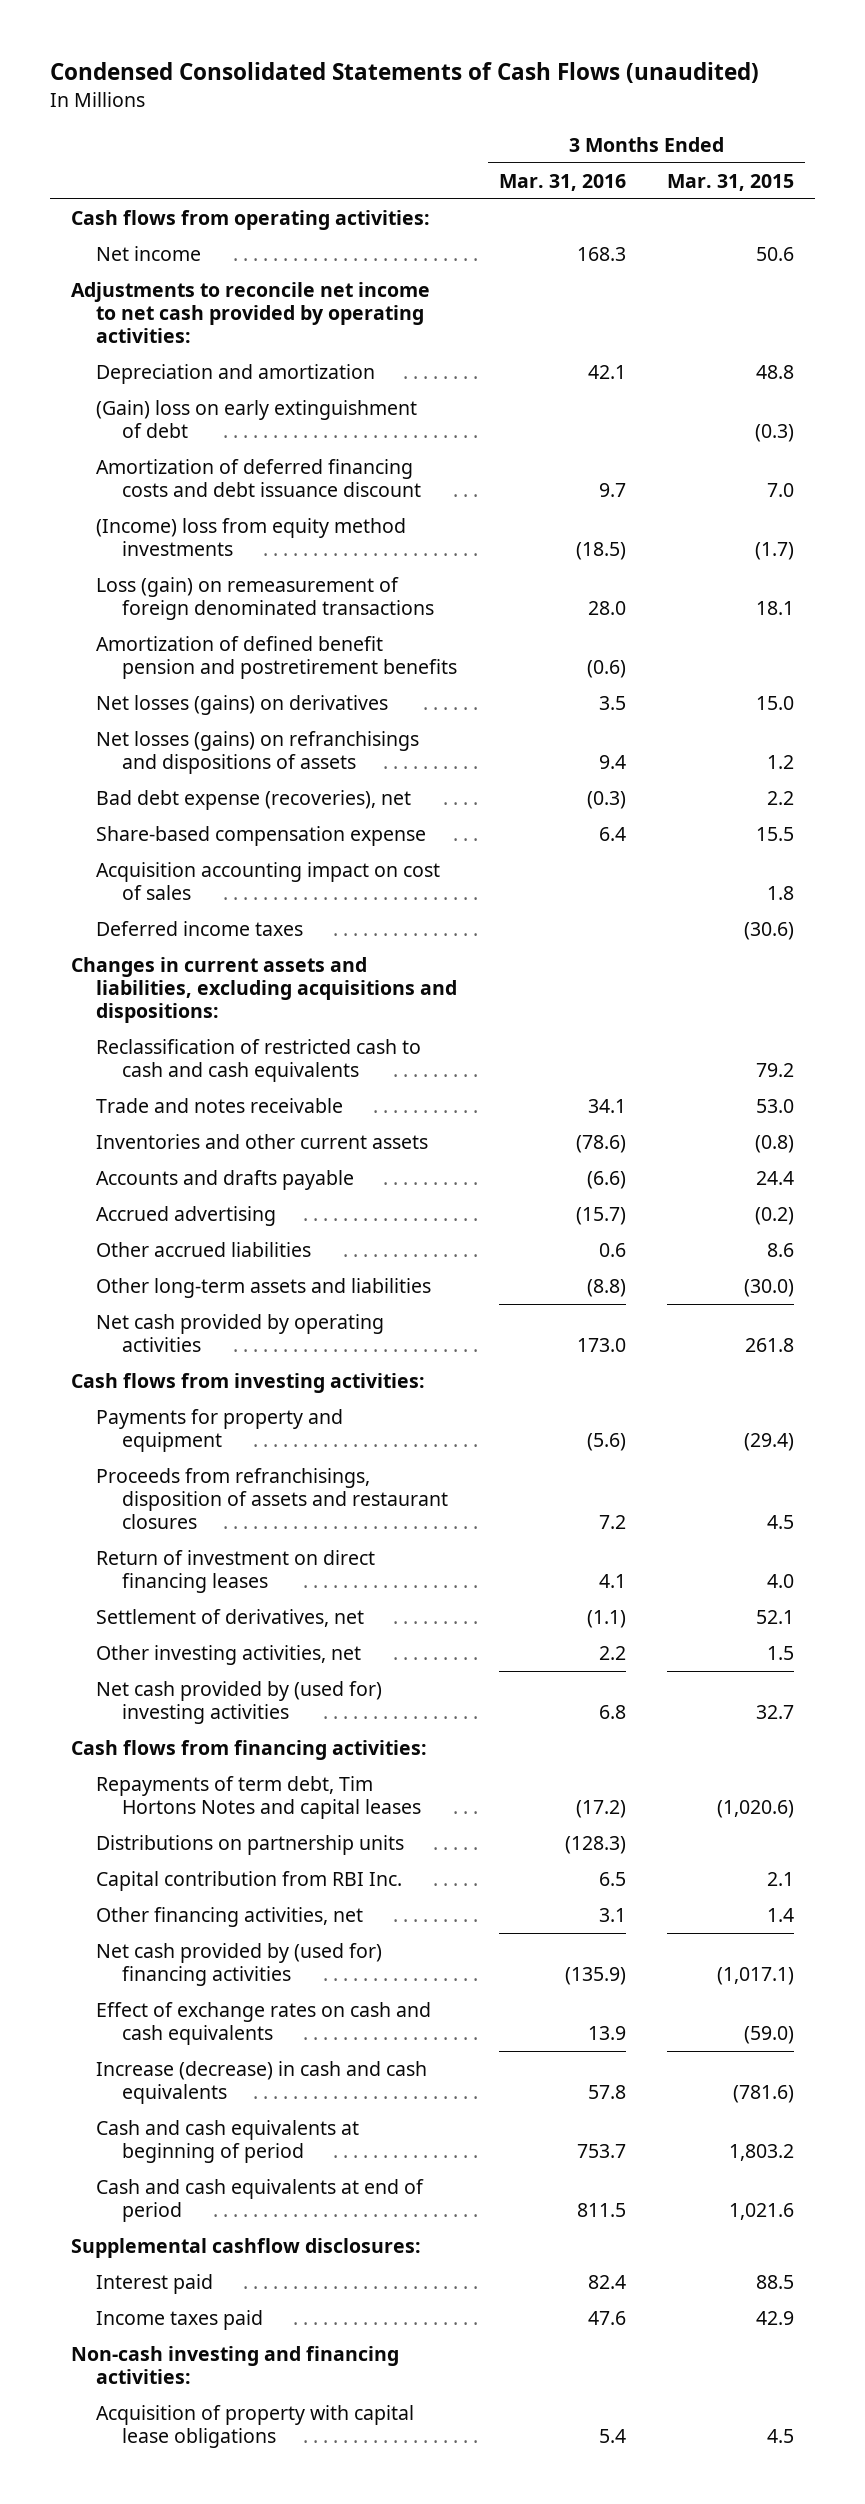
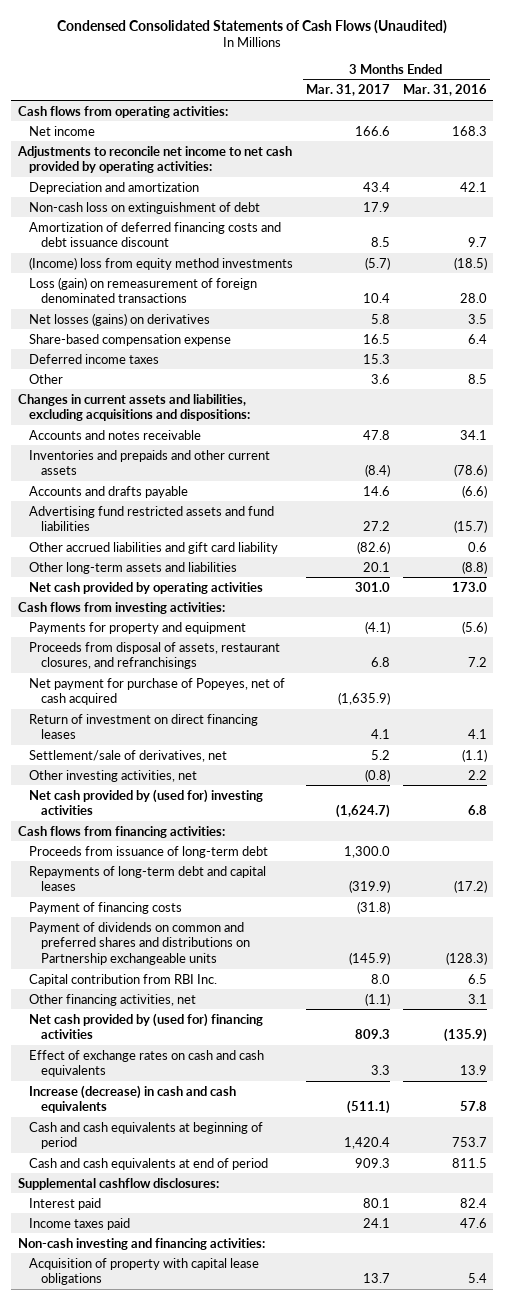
[49,62,759,84] Condensed Consolidated Statements of Cash Flows (unaudited) -> [57,19,448,34] Condensed Consolidated Statements of Cash Flows (Unaudited)
[667,173,795,191] Mar. 31, 2015 -> none
none -> [305,84,390,97] Mar. 31, 2017
[96,400,418,439] (Gain) loss on early extinguishment of debt -> [29,201,261,214] Non-cash loss on extinguishment of debt
[96,636,457,680] Amortization of defined benefit pension and postretirement benefits -> none
[96,731,420,775] Net losses (gains) on refranchisings and dispositions of assets -> none
[96,790,412,811] Bad debt expense (recoveries), net -> none
[96,862,441,901] Acquisition accounting impact on cost of sales -> none
none -> [29,373,64,384] Other
[96,1039,422,1083] Reclassification of restricted cash to cash and cash equivalents -> none
[96,1098,344,1114] Trade and notes receivable -> [29,429,202,440] Accounts and notes receivable
[96,1134,429,1150] Inventories and other current assets -> [29,449,271,476] Inventories and prepaids and other current assets
[96,1242,312,1258] Other accrued liabilities -> none
[96,1206,277,1227] Accrued advertising -> [29,505,275,532] Advertising fund restricted assets and fund liabilities
none -> [29,541,279,554] Other accrued liabilities and gift card liability
[96,1468,448,1529] Proceeds from refranchisings, disposition of assets and restaurant closures -> [29,641,281,670] Proceeds from disposal of assets, restaurant closures, and refranchisings
none -> [29,677,286,706] Net payment for purchase of Popeyes, net of cash acquired
[96,1609,365,1628] Settlement of derivatives, net -> [29,749,228,762] Settlement/sale of derivatives, net
none -> [29,845,269,858] Proceeds from issuance of long-term debt
[96,1776,421,1820] Repayments of term debt, Tim Hortons Notes and capital leases -> [29,865,267,892] Repayments of long-term debt and capital leases
none -> [29,901,183,914] Payment of financing costs
[96,1835,405,1856] Distributions on partnership units -> [29,921,250,965] Payment of dividends on common and preferred shares and distributions on Partnership exchangeable units

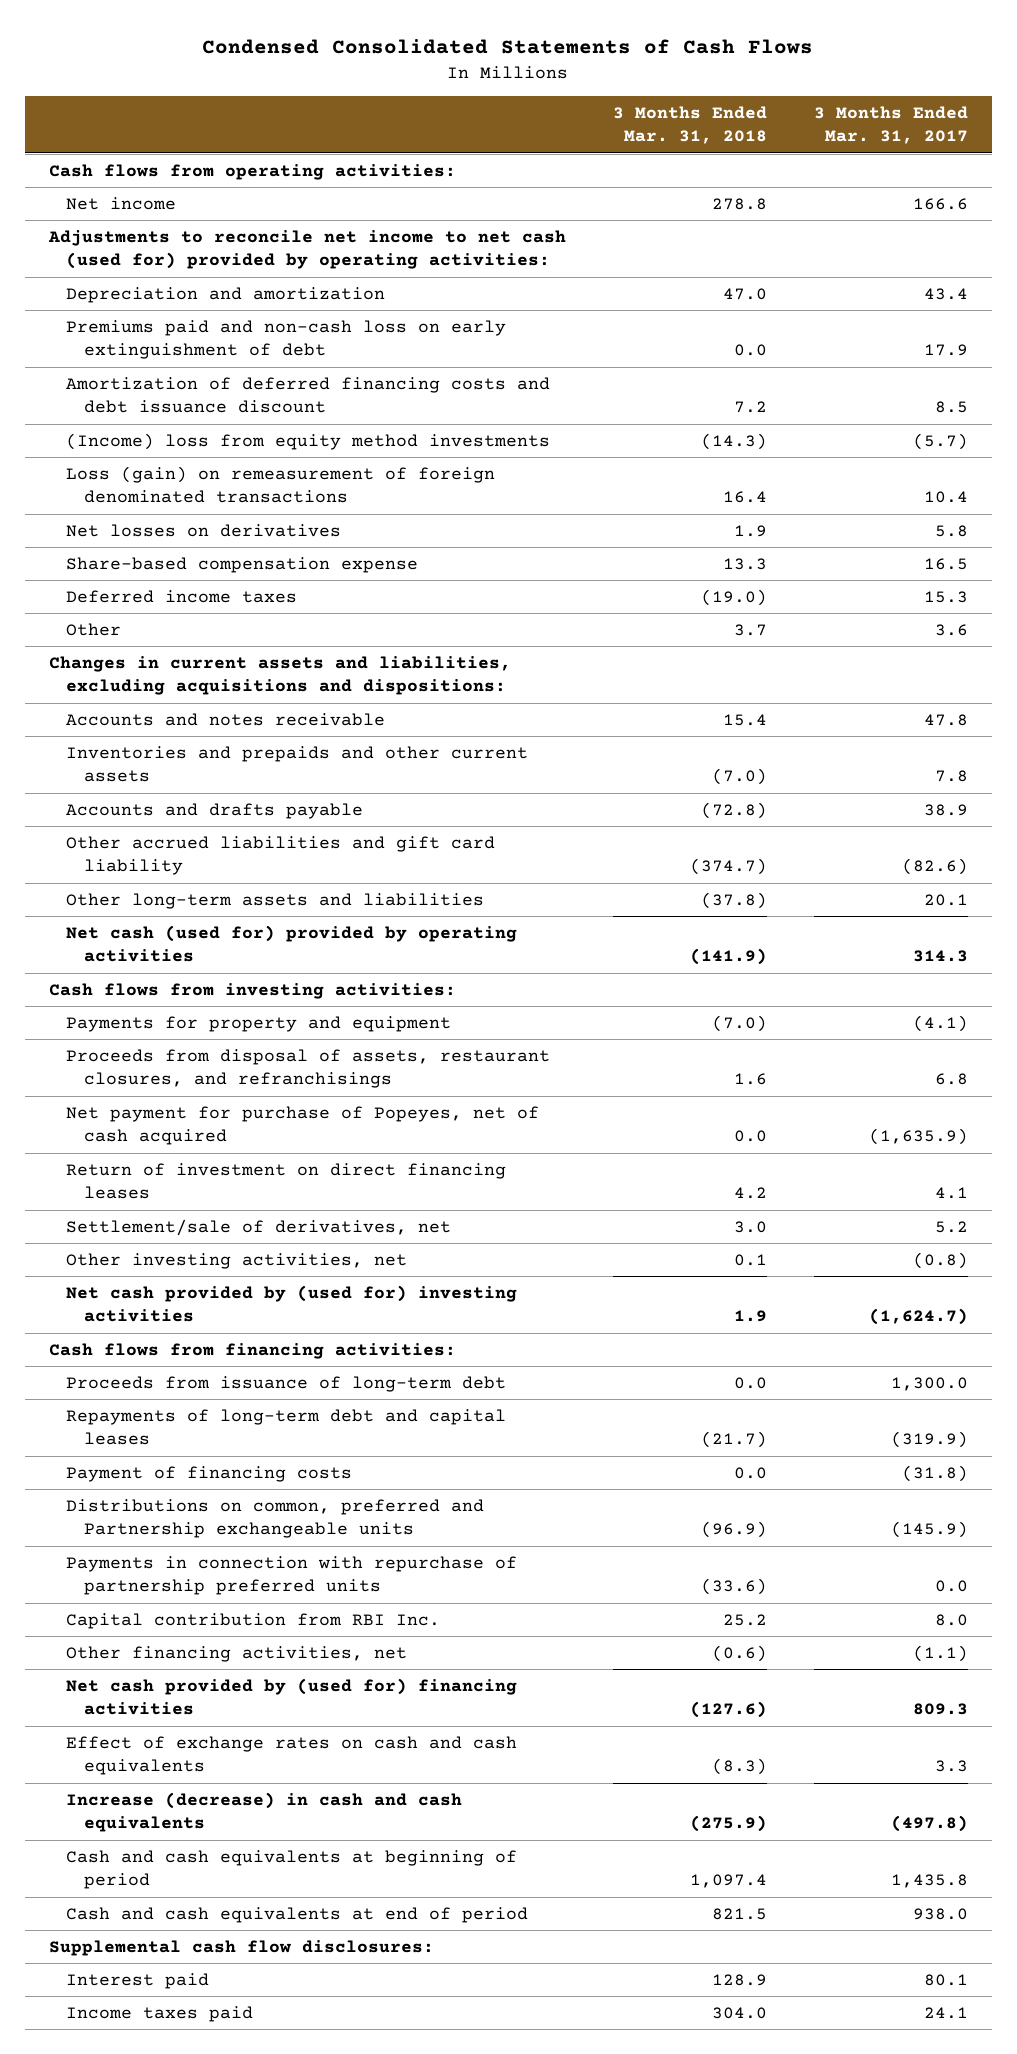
[57,19,448,34] Condensed Consolidated Statements of Cash Flows (Unaudited) -> [202,39,814,55] Condensed Consolidated Statements of Cash Flows
[402,84,487,97] Mar. 31, 2016 -> none
none -> [612,105,767,145] 3 Months Ended Mar. 31, 2018
[16,145,292,174] Adjustments to reconcile net income to net cash provided by operating activities: -> [47,229,566,270] Adjustments to reconcile net income to net cash (used for) provided by operating activities:
[29,201,261,214] Non-cash loss on extinguishment of debt -> [66,319,507,360] Premiums paid and non-cash loss on early extinguishment of debt
[29,312,211,326] Net losses (gains) on derivatives -> [66,523,342,537] Net losses on derivatives
[29,505,275,532] Advertising fund restricted assets and fund liabilities -> none
[364,464,390,478] (8.4) -> [935,770,969,783] 7.8
[362,485,390,496] 14.6 -> [924,803,969,816] 38.9
[29,581,264,594] Net cash provided by operating activities -> [66,924,518,963] Net cash (used for) provided by operating activities
[354,581,390,592] 301.0 -> [913,950,969,963] 314.3
[29,921,250,965] Payment of dividends on common and preferred shares and distributions on Partnership exchangeable units -> [66,1498,485,1539] Distributions on common, preferred and Partnership exchangeable units
none -> [66,1555,518,1596] Payments in connection with repurchase of partnership preferred units
[346,1100,390,1115] (511.1) -> [891,1815,969,1833] (497.8)
[343,1137,390,1150] 1,420.4 -> [891,1874,969,1889] 1,435.8
[354,1157,390,1168] 909.3 -> [913,1907,969,1920] 938.0
[17,1177,219,1190] Supplemental cashflow disclosures: -> [48,1939,434,1956] Supplemental cash flow disclosures:
[17,1237,265,1250] Non-cash investing and financing activities: -> none
[29,1257,260,1286] Acquisition of property with capital lease obligations -> none

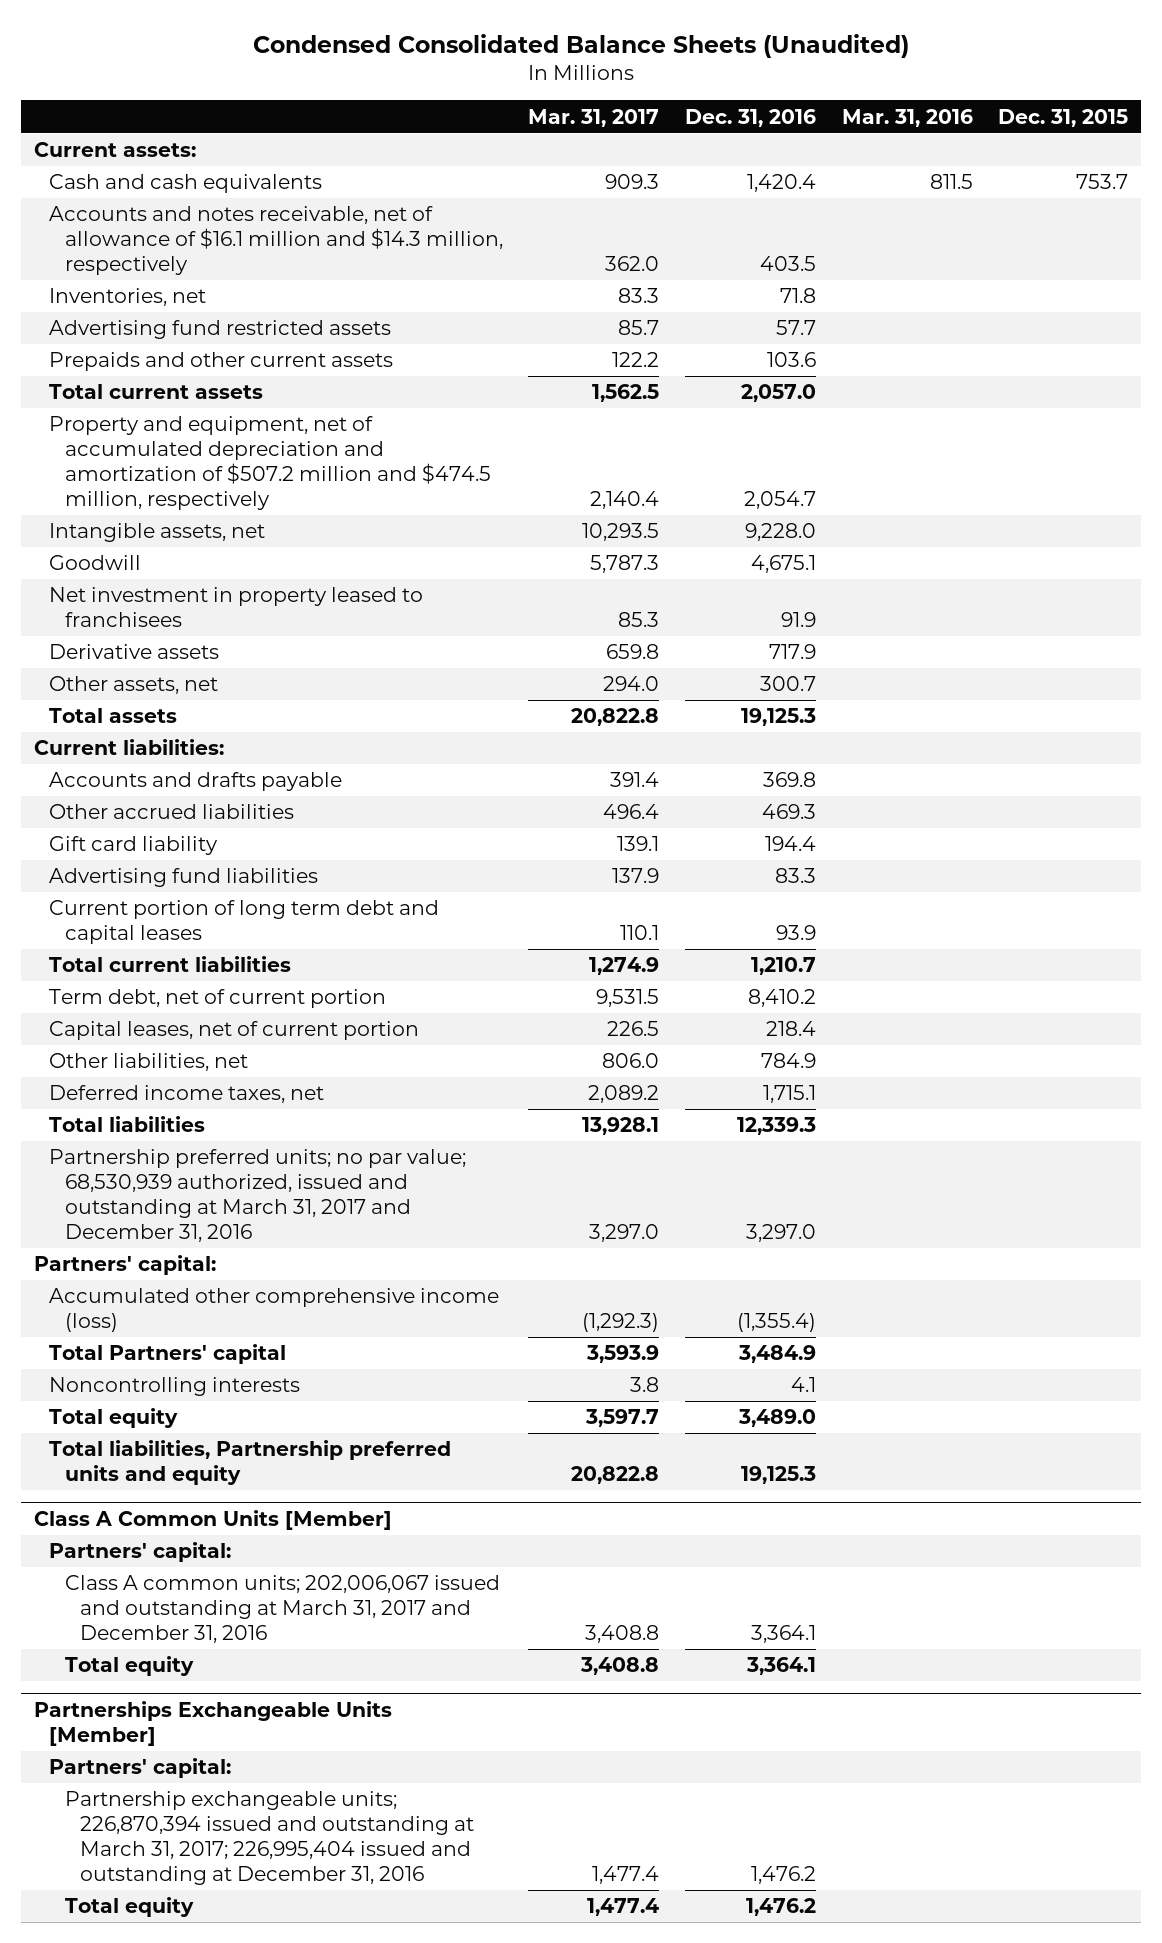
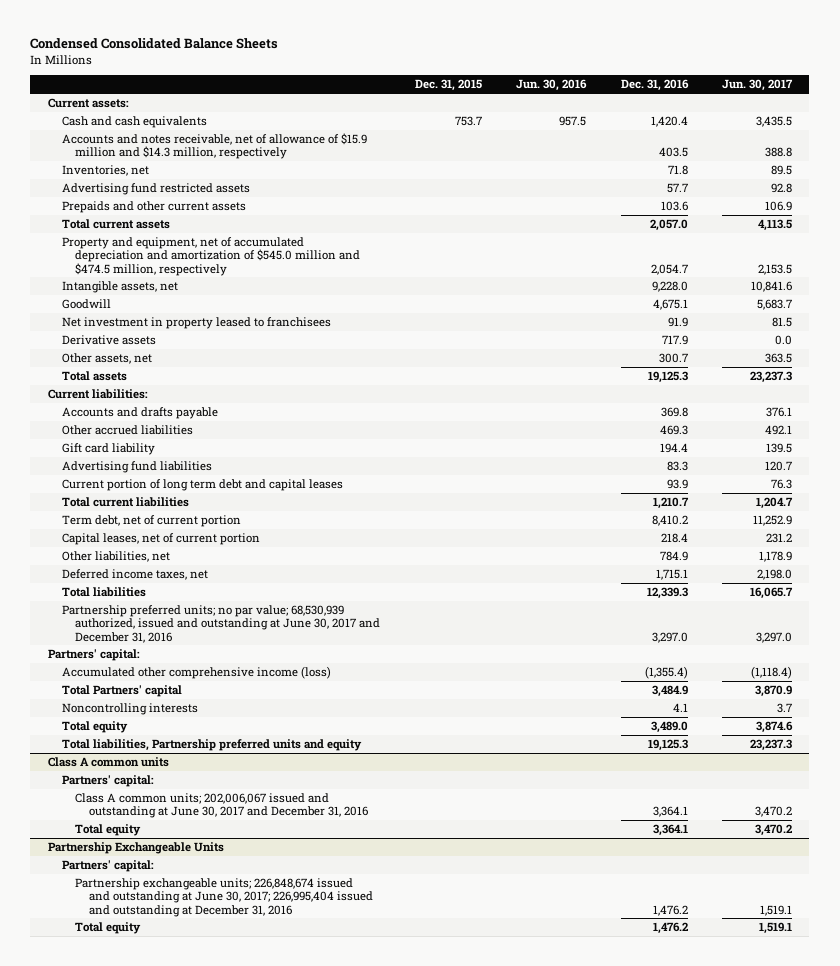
[253,33,910,58] Condensed Consolidated Balance Sheets (Unaudited) -> [30,38,279,50] Condensed Consolidated Balance Sheets
[528,108,660,127] Mar. 31, 2017 -> none
[841,108,973,127] Mar. 31, 2016 -> none
none -> [516,79,588,92] Jun. 30, 2016
none -> [722,79,794,92] Jun. 30, 2017
[49,206,503,275] Accounts and notes receivable, net of allowance of $16.1 million and $14.3 million, respectively -> [61,132,367,160] Accounts and notes receivable, net of allowance of $15.9 million and $14.3 million, respectively
[49,416,491,510] Property and equipment, net of accumulated depreciation and amortization of $507.2 million and $474.5 million, respectively -> [61,236,361,276] Property and equipment, net of accumulated depreciation and amortization of $545.0 million and $474.5 million, respectively
[49,1149,467,1242] Partnership preferred units; no par value; 68,530,939 authorized, issued and outstanding at March 31, 2017 and December 31, 2016 -> [61,604,381,643] Partnership preferred units; no par value; 68,530,939 authorized, issued and outstanding at June 30, 2017 and December 31, 2016
[33,1509,392,1530] Class A Common Units [Member] -> [47,756,169,767] Class A common units
[64,1575,500,1643] Class A common units; 202,006,067 issued and outstanding at March 31, 2017 and December 31, 2016 -> [75,792,369,819] Class A common units; 202,006,067 issued and outstanding at June 30, 2017 and December 31, 2016
[33,1700,392,1746] Partnerships Exchangeable Units [Member] -> [47,841,224,854] Partnership Exchangeable Units
[64,1791,475,1885] Partnership exchangeable units; 226,870,394 issued and outstanding at March 31, 2017; 226,995,404 issued and outstanding at December 31, 2016 -> [75,877,374,917] Partnership exchangeable units; 226,848,674 issued and outstanding at June 30, 2017; 226,995,404 issued and outstanding at December 31, 2016

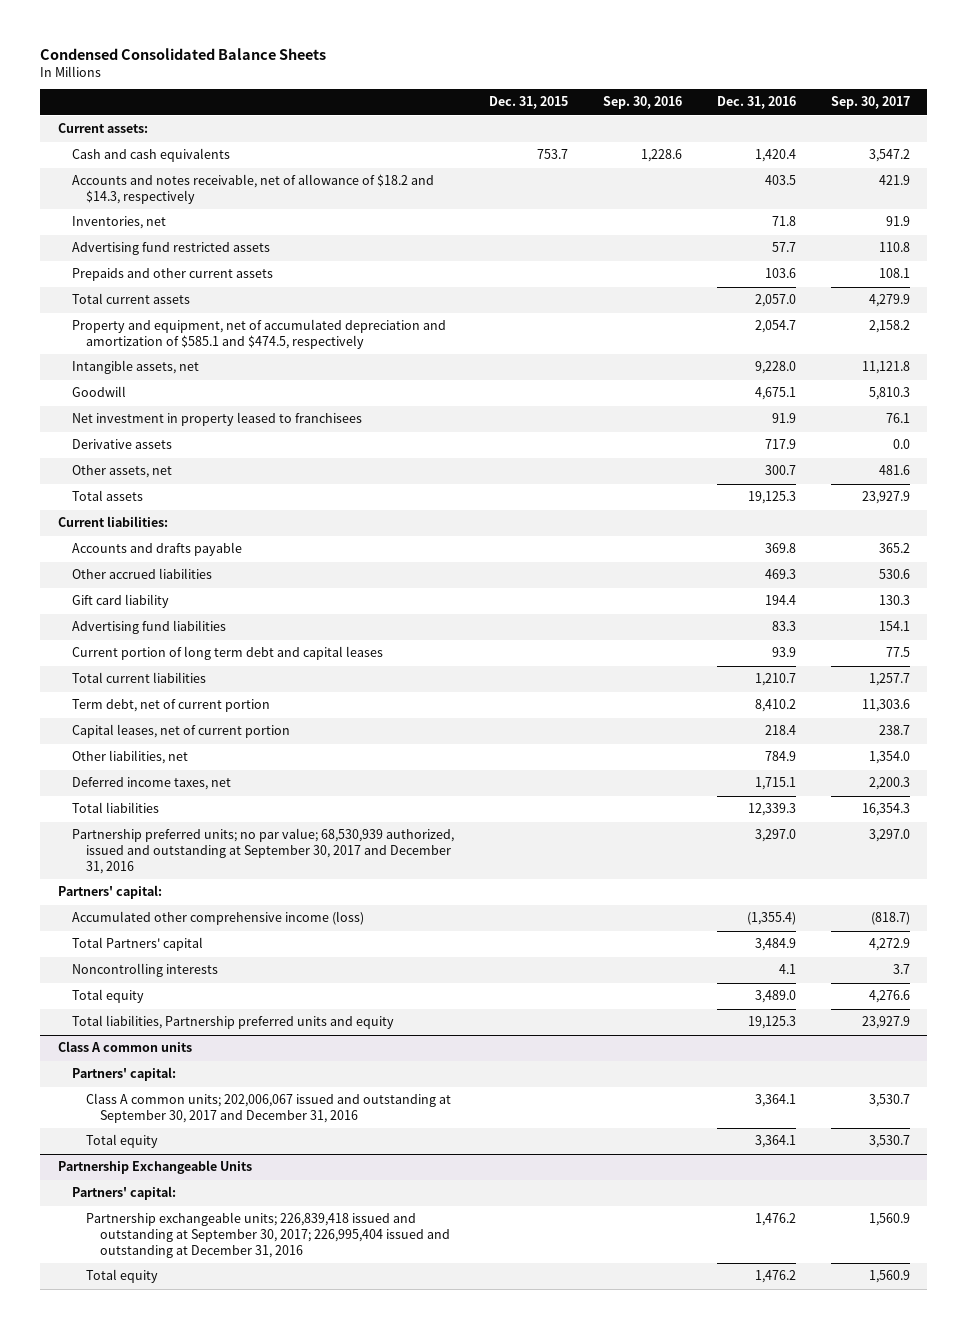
[516,79,588,92] Jun. 30, 2016 -> none
[722,79,794,92] Jun. 30, 2017 -> none
none -> [602,96,682,110] Sep. 30, 2016
none -> [830,96,910,110] Sep. 30, 2017
[61,132,367,160] Accounts and notes receivable, net of allowance of $15.9 million and $14.3 million, respectively -> [71,174,434,205] Accounts and notes receivable, net of allowance of $18.2 and $14.3, respectively
[61,236,361,276] Property and equipment, net of accumulated depreciation and amortization of $545.0 million and $474.5 million, respectively -> [71,319,446,350] Property and equipment, net of accumulated depreciation and amortization of $585.1 and $474.5, respectively
[61,604,381,643] Partnership preferred units; no par value; 68,530,939 authorized, issued and outstanding at June 30, 2017 and December 31, 2016 -> [71,828,454,874] Partnership preferred units; no par value; 68,530,939 authorized, issued and outstanding at September 30, 2017 and December 31, 2016
[75,792,369,819] Class A common units; 202,006,067 issued and outstanding at June 30, 2017 and December 31, 2016 -> [85,1093,451,1124] Class A common units; 202,006,067 issued and outstanding at September 30, 2017 and December 31, 2016
[75,877,374,917] Partnership exchangeable units; 226,848,674 issued and outstanding at June 30, 2017; 226,995,404 issued and outstanding at December 31, 2016 -> [85,1212,450,1258] Partnership exchangeable units; 226,839,418 issued and outstanding at September 30, 2017; 226,995,404 issued and outstanding at December 31, 2016

